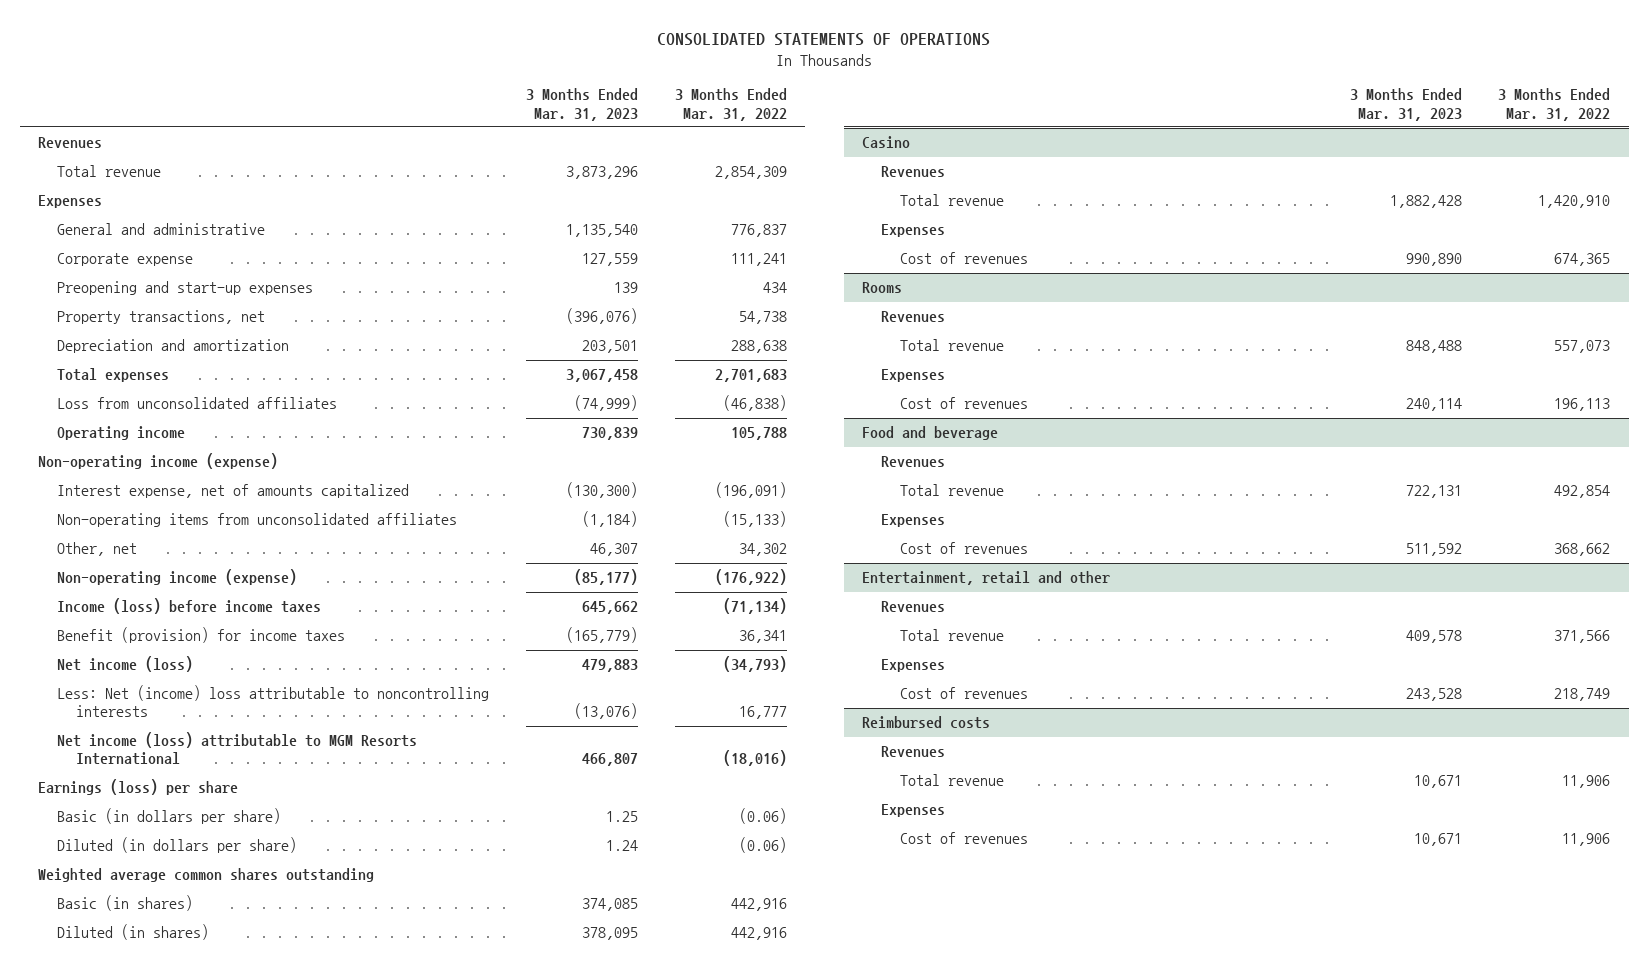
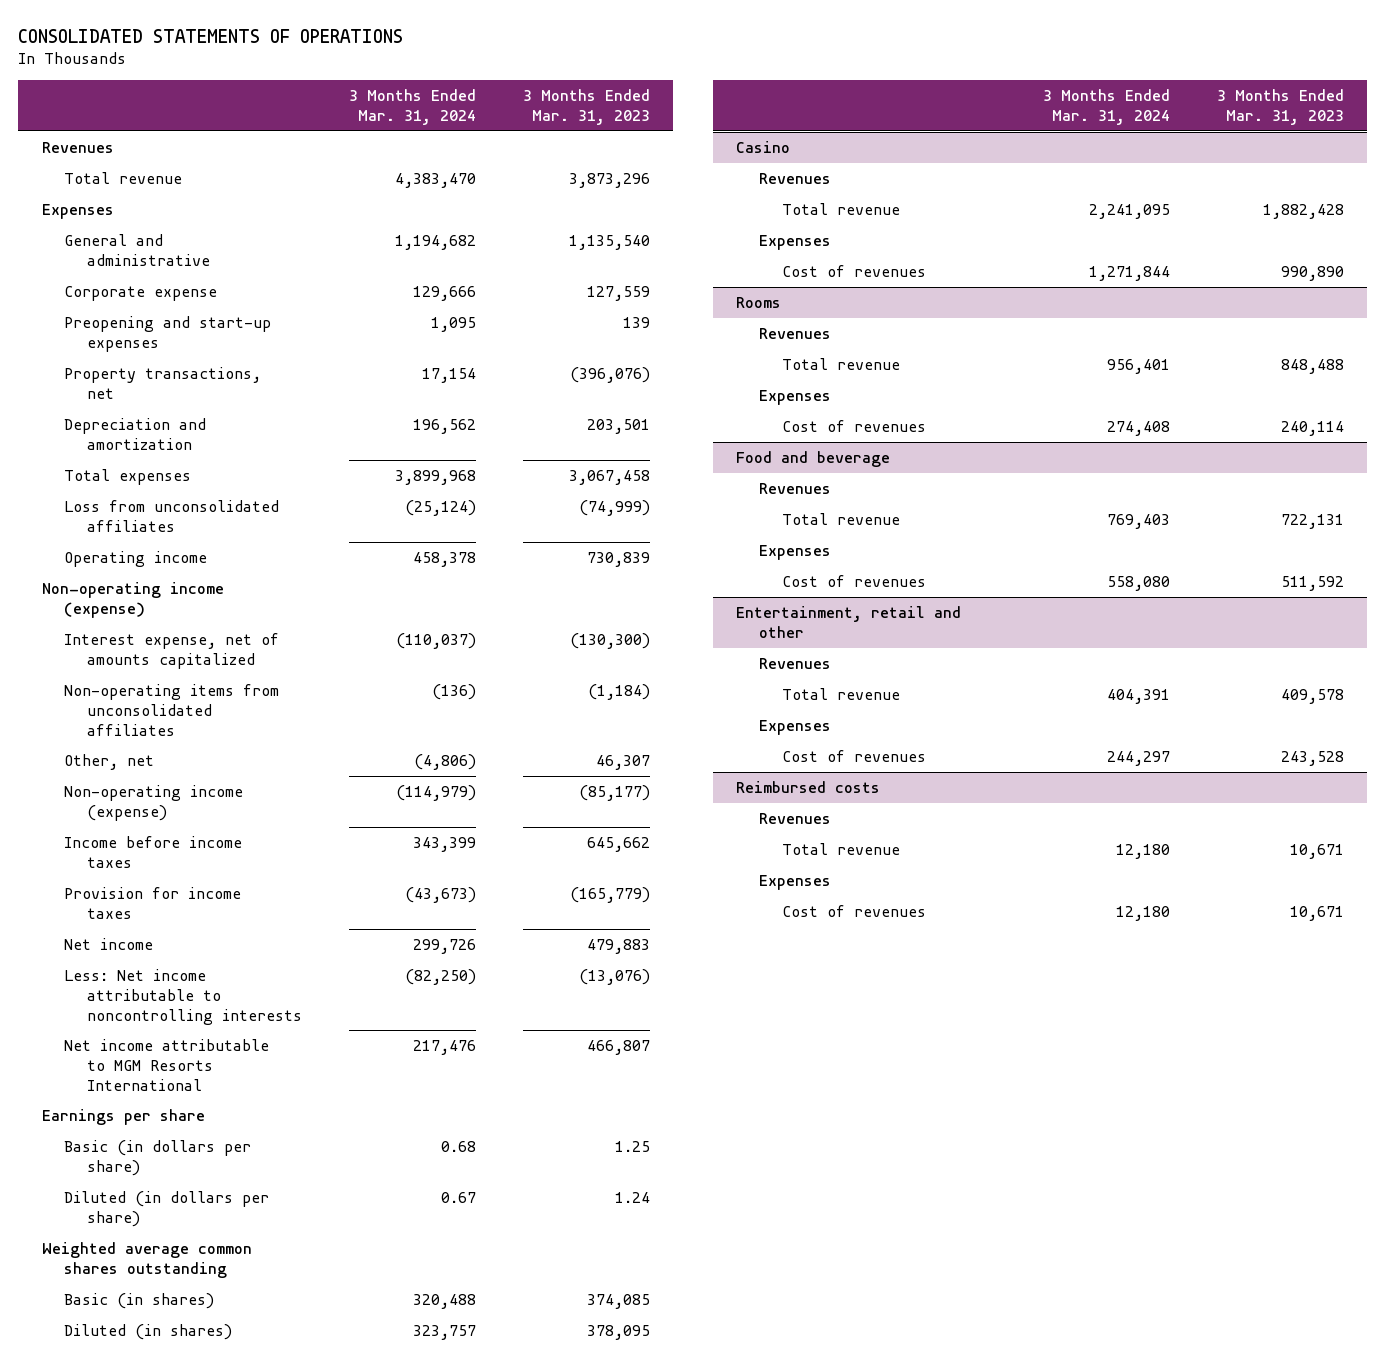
[674,88,787,121] 3 Months Ended Mar. 31, 2022 -> none
none -> [348,89,476,126] 3 Months Ended Mar. 31, 2024
[57,598,322,615] Income (loss) before income taxes -> [64,835,243,868] Income before income taxes
[57,627,346,644] Benefit (provision) for income taxes -> [64,886,242,919] Provision for income taxes
[57,656,194,673] Net income (loss) -> [64,937,154,950] Net income
[57,685,490,718] Less: Net (income) loss attributable to noncontrolling interests -> [64,968,303,1025] Less: Net income attributable to noncontrolling interests
[57,732,418,766] Net income (loss) attributable to MGM Resorts International -> [64,1038,270,1091] Net income attributable to MGM Resorts International
[38,779,239,796] Earnings (loss) per share -> [41,1108,205,1125] Earnings per share

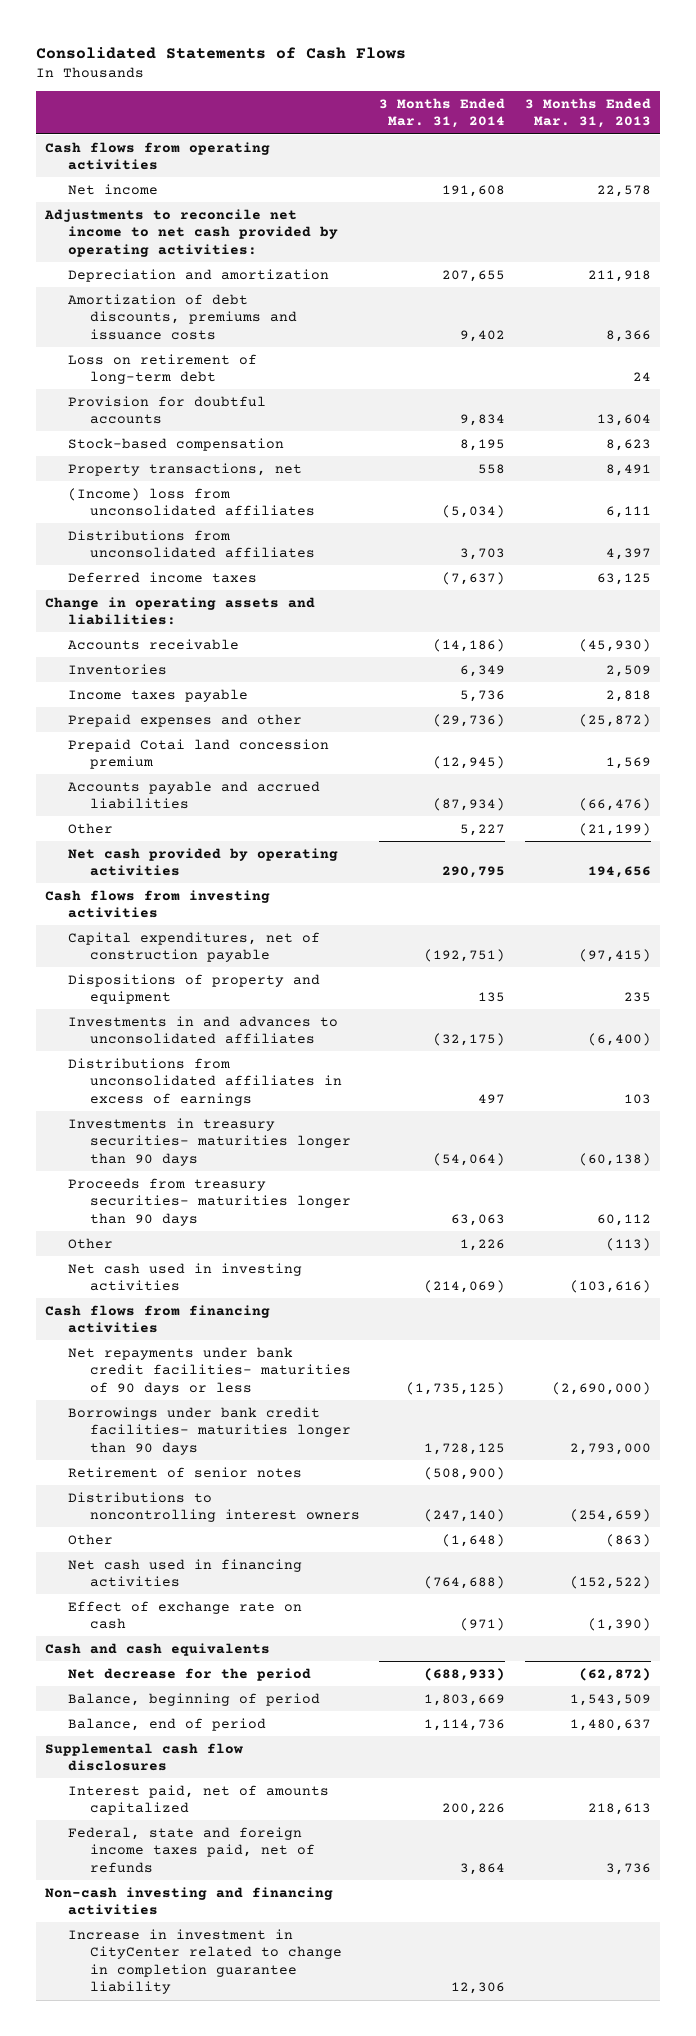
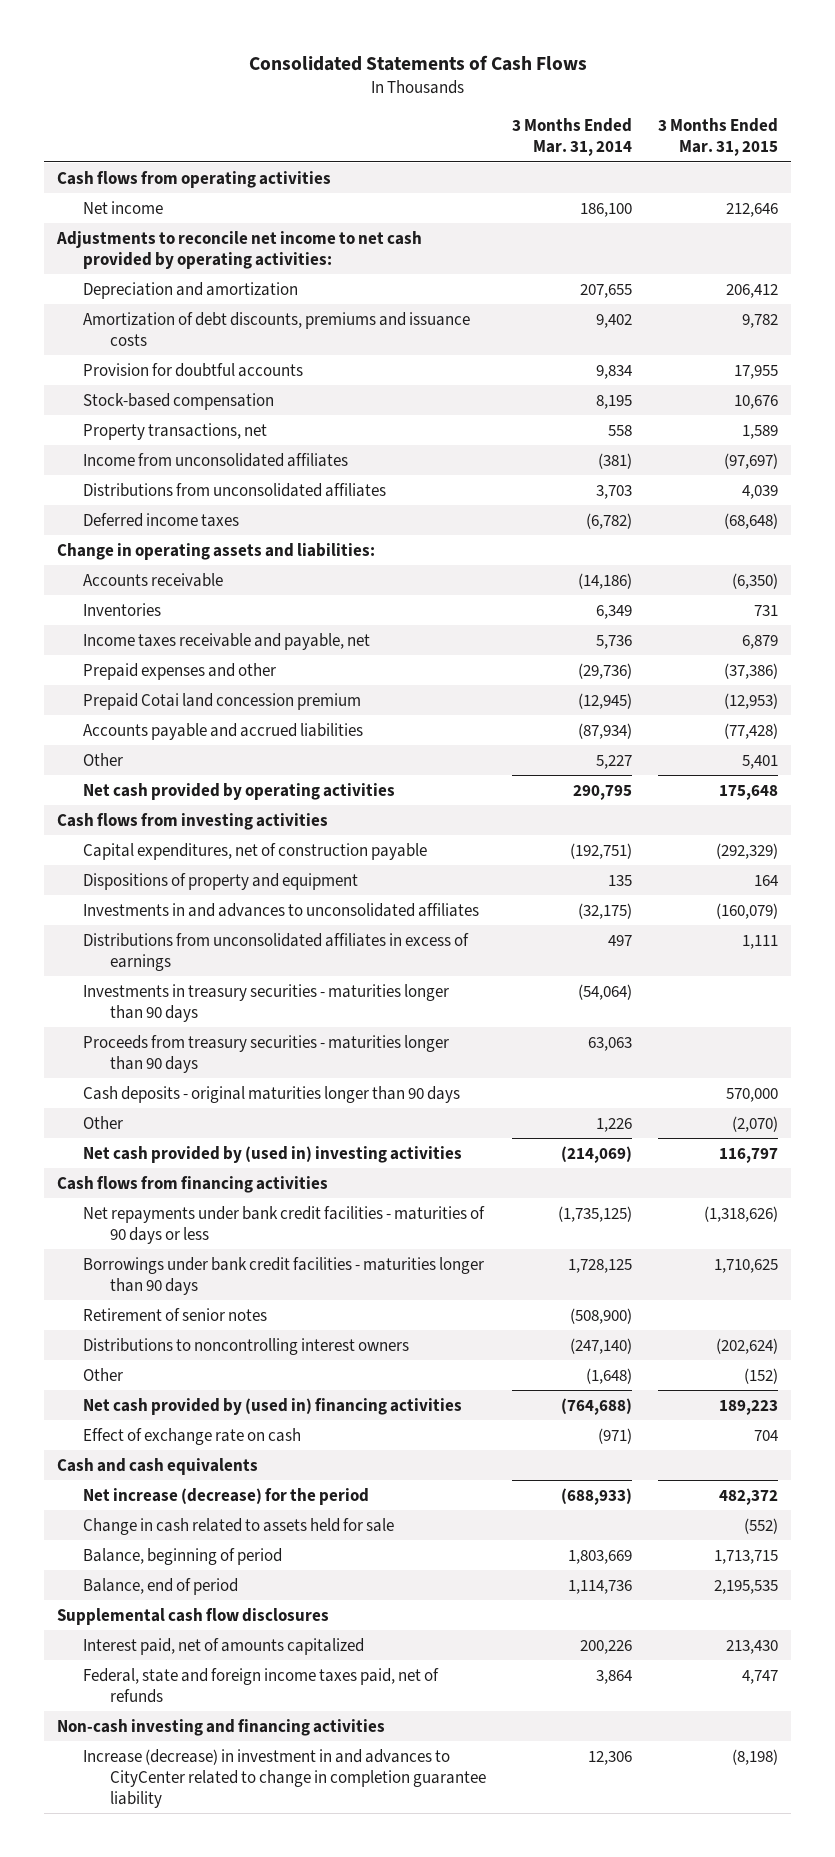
[524,97,651,129] 3 Months Ended Mar. 31, 2013 -> none
none -> [658,118,779,157] 3 Months Ended Mar. 31, 2015
[442,184,506,197] 191,608 -> [579,202,632,217] 186,100
[67,353,257,385] Loss on retirement of long-term debt -> none
[67,487,316,517] (Income) loss from unconsolidated affiliates -> [83,452,349,467] Income from unconsolidated affiliates
[442,505,506,519] (5,034) -> [597,452,632,469] (381)
[442,571,506,585] (7,637) -> [585,512,632,529] (6,782)
[67,688,248,702] Income taxes payable -> [83,632,371,650] Income taxes receivable and payable, net
[67,1117,352,1166] Investments in treasury securities- maturities longer than 90 days -> [83,983,450,1022] Investments in treasury securities - maturities longer than 90 days
[67,1177,352,1226] Proceeds from treasury securities- maturities longer than 90 days -> [83,1034,450,1073] Proceeds from treasury securities - maturities longer than 90 days
none -> [83,1085,461,1103] Cash deposits - original maturities longer than 90 days
[67,1262,302,1292] Net cash used in investing activities -> [83,1145,463,1163] Net cash provided by (used in) investing activities
[67,1346,352,1395] Net repayments under bank credit facilities- maturities of 90 days or less -> [83,1205,486,1244] Net repayments under bank credit facilities - maturities of 90 days or less
[67,1406,352,1455] Borrowings under bank credit facilities- maturities longer than 90 days -> [83,1256,485,1295] Borrowings under bank credit facilities - maturities longer than 90 days
[67,1558,302,1588] Net cash used in financing activities -> [83,1397,463,1415] Net cash provided by (used in) financing activities
[67,1667,311,1681] Net decrease for the period -> [83,1487,370,1505] Net increase (decrease) for the period
none -> [83,1517,395,1535] Change in cash related to assets held for sale
[67,1928,343,1995] Increase in investment in CityCenter related to change in completion guarantee liability -> [83,1748,486,1808] Increase (decrease) in investment in and advances to CityCenter related to change in completion guarantee liability

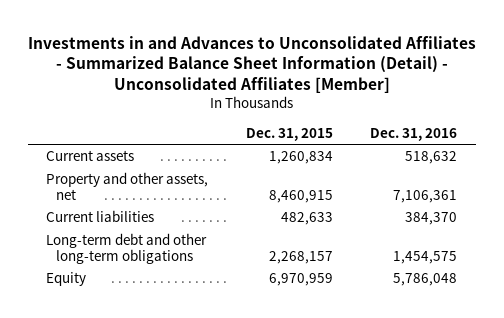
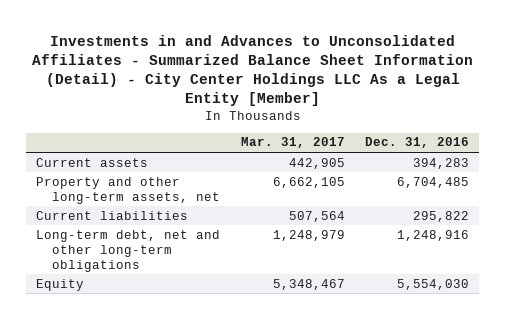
[27,35,476,94] Investments in and Advances to Unconsolidated Affiliates - Summarized Balance Sheet Information (Detail) - Unconsolidated Affiliates [Member] -> [31,34,473,107] Investments in and Advances to Unconsolidated Affiliates - Summarized Balance Sheet Information (Detail) - City Center Holdings LLC As a Legal Entity [Member]
[245,127,333,141] Dec. 31, 2015 -> none
none -> [240,137,345,149] Mar. 31, 2017
[405,151,458,165] 518,632 -> [412,157,469,169] 394,283
[46,172,209,200] Property and other assets, net -> [36,176,220,204] Property and other long-term assets, net
[393,189,458,203] 7,106,361 -> [396,176,469,188] 6,704,485
[405,212,458,226] 384,370 -> [412,210,469,222] 295,822
[46,233,208,264] Long-term debt and other long-term obligations -> [36,229,221,272] Long-term debt, net and other long-term obligations
[393,250,458,264] 1,454,575 -> [396,229,469,241] 1,248,916
[393,273,458,287] 5,786,048 -> [396,278,469,290] 5,554,030

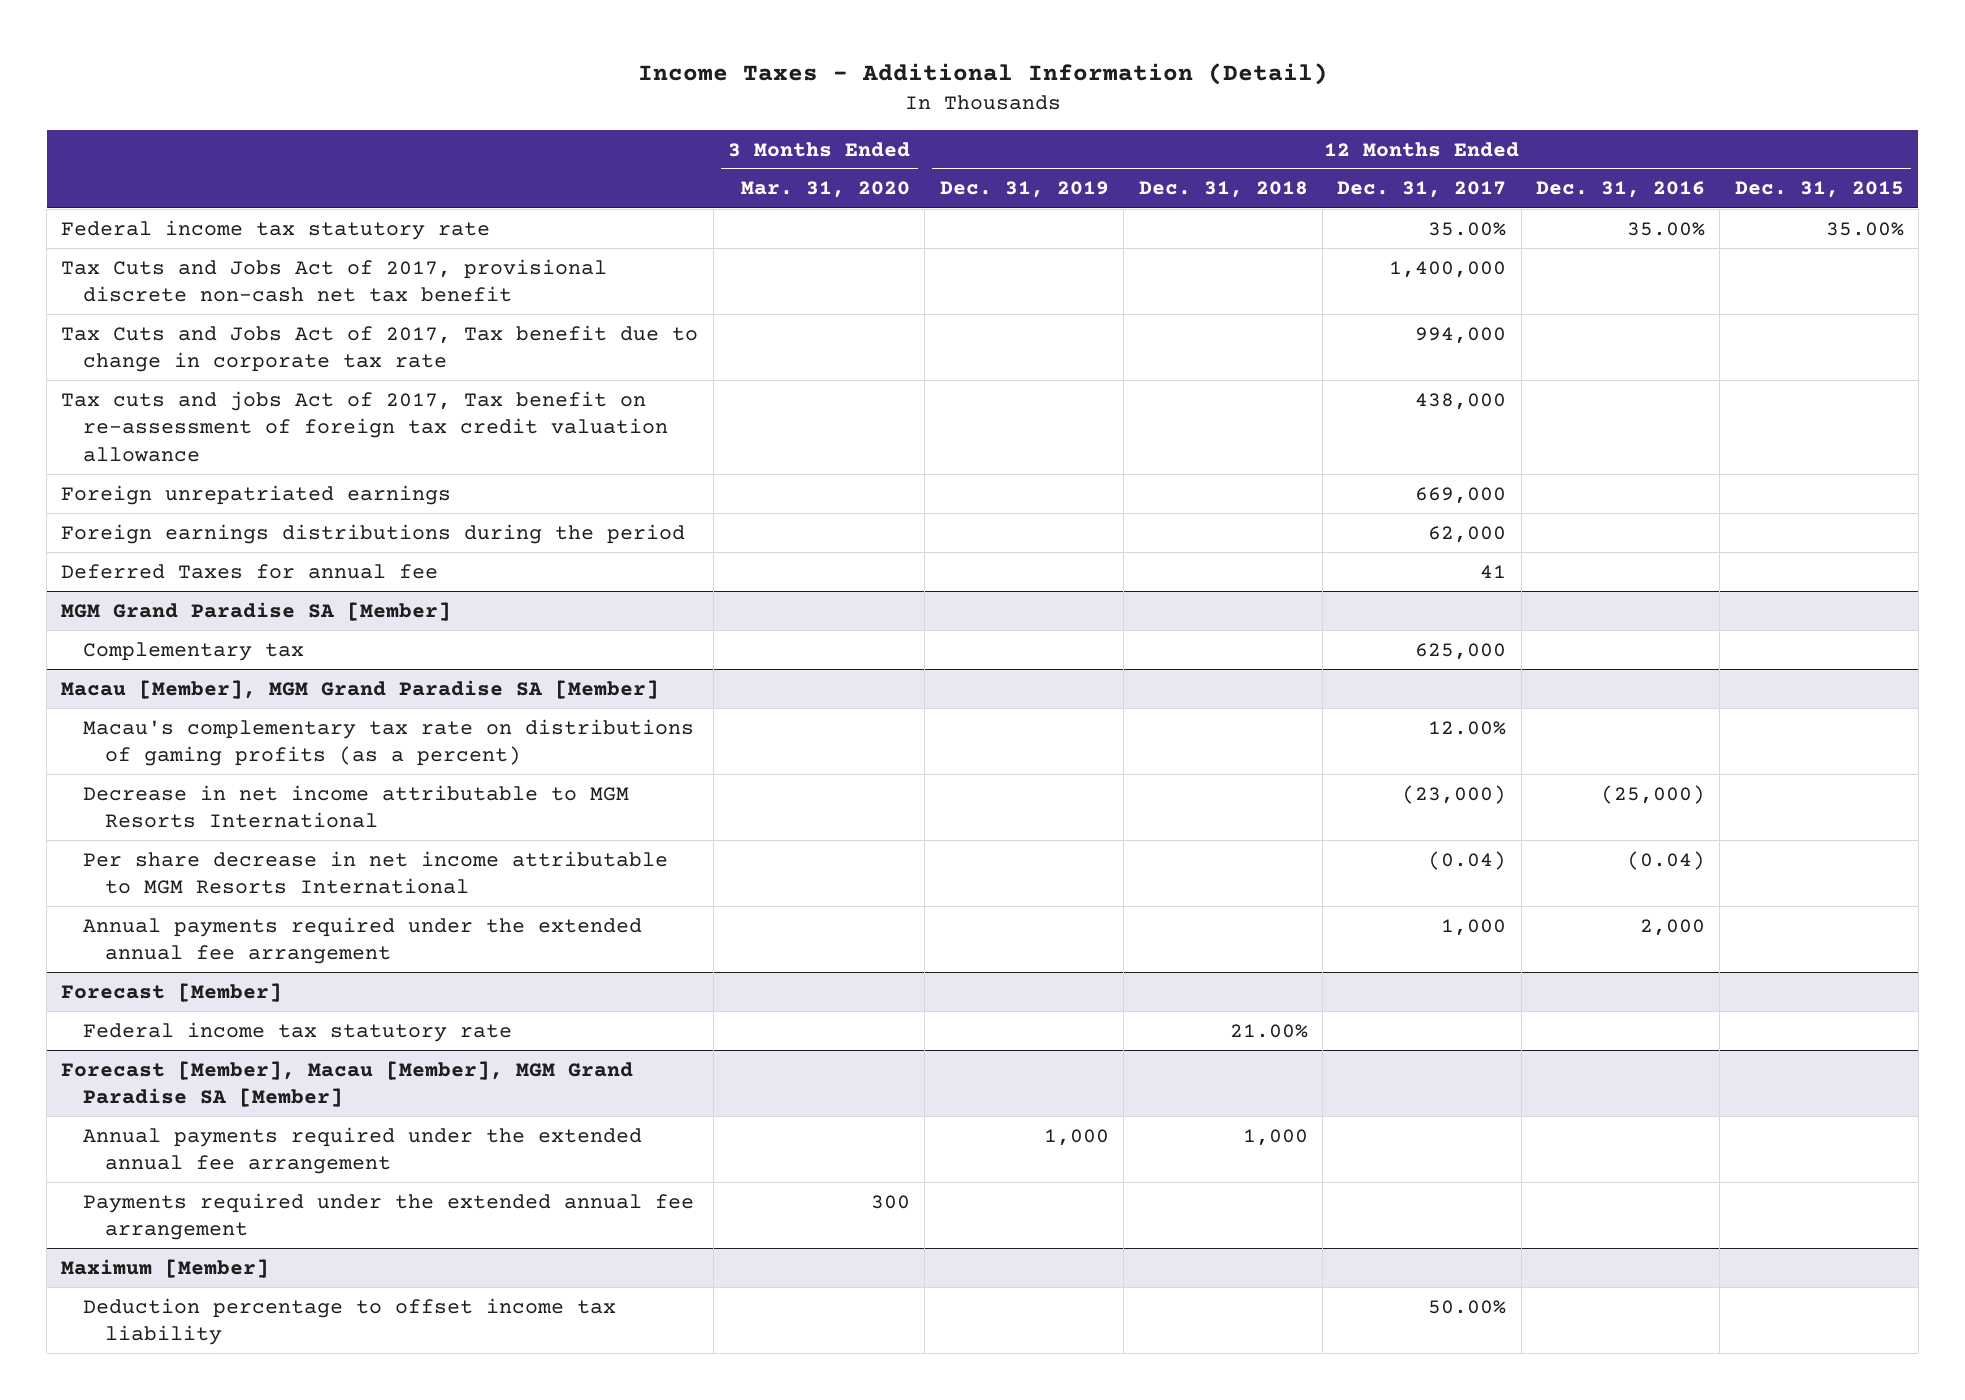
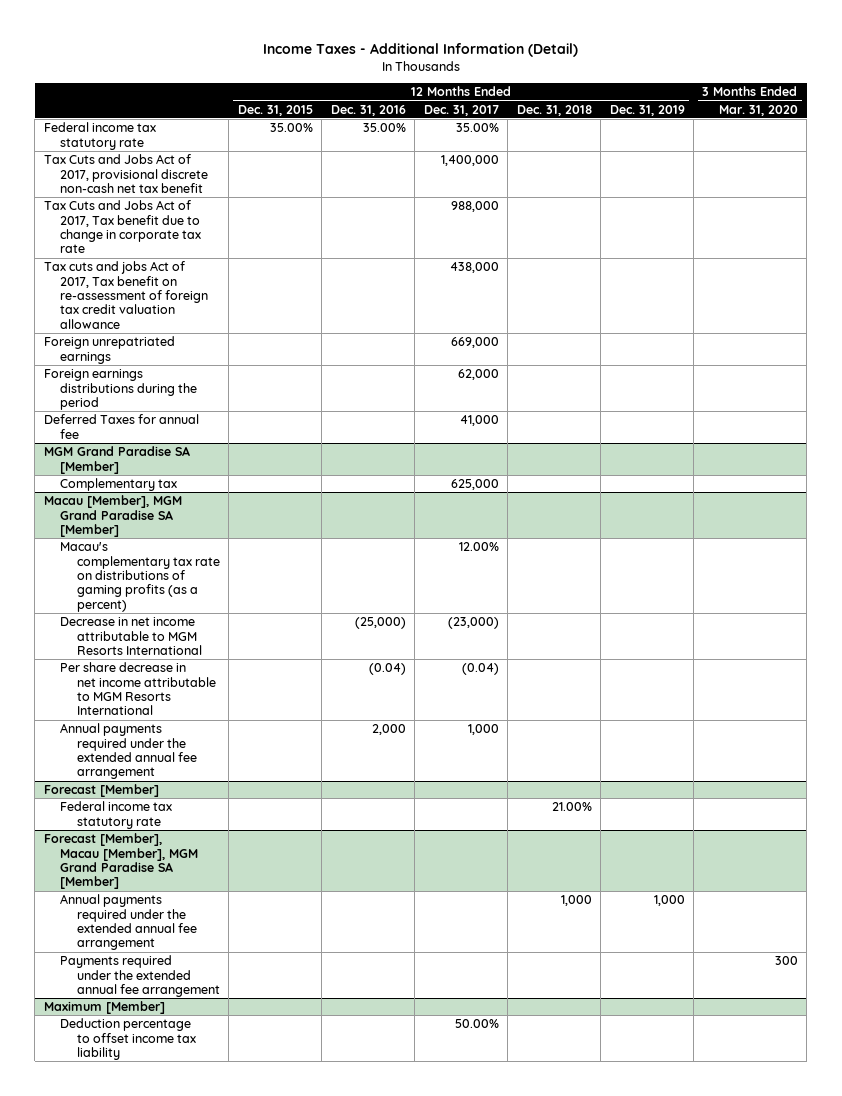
[1415,326,1507,344] 994,000 -> [450,201,499,213] 988,000
[1480,564,1507,578] 41 -> [459,415,499,427] 41,000

